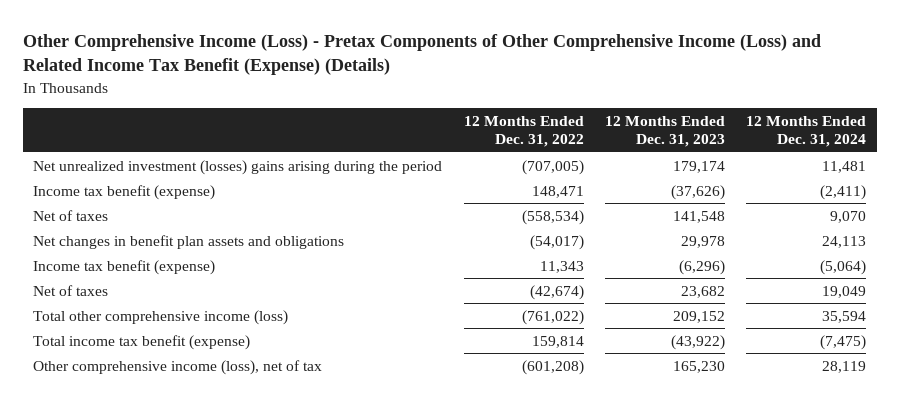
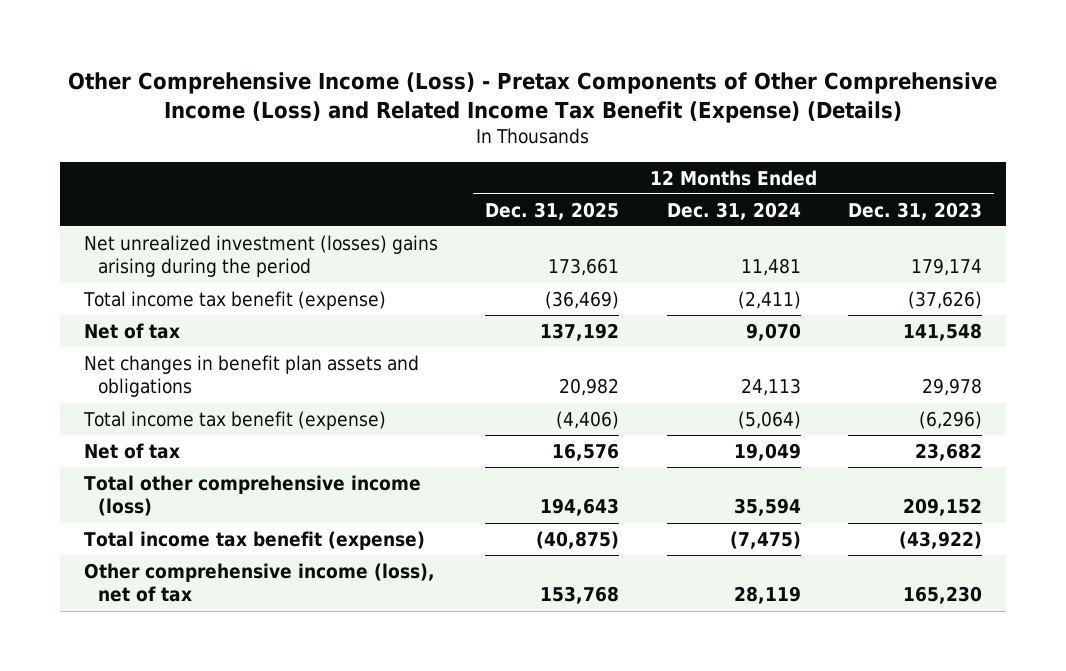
[463,115,584,148] 12 Months Ended Dec. 31, 2022 -> none
none -> [485,201,620,220] Dec. 31, 2025
[33,184,216,200] Income tax benefit (expense) -> [82,290,386,310] Total income tax benefit (expense)
[33,209,109,221] Net of taxes -> [83,322,180,339] Net of tax
[33,259,216,275] Income tax benefit (expense) -> [82,410,386,430] Total income tax benefit (expense)
[33,284,109,296] Net of taxes -> [83,442,180,459] Net of tax

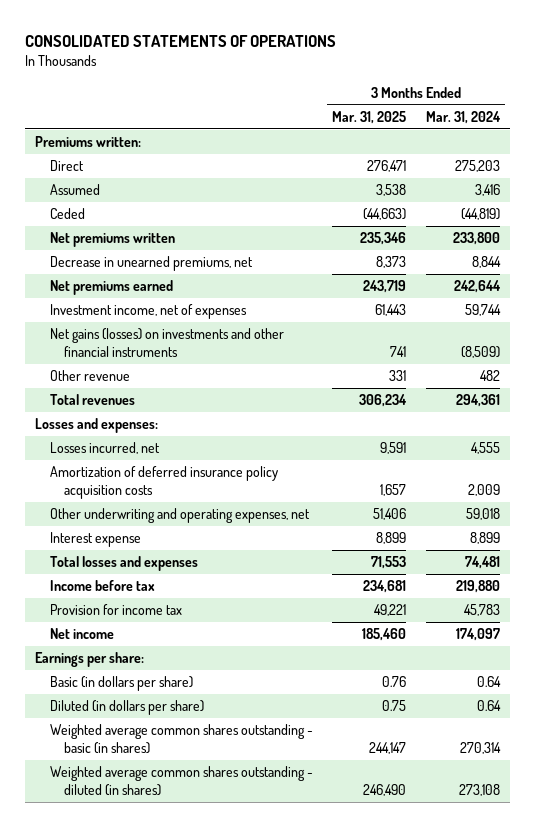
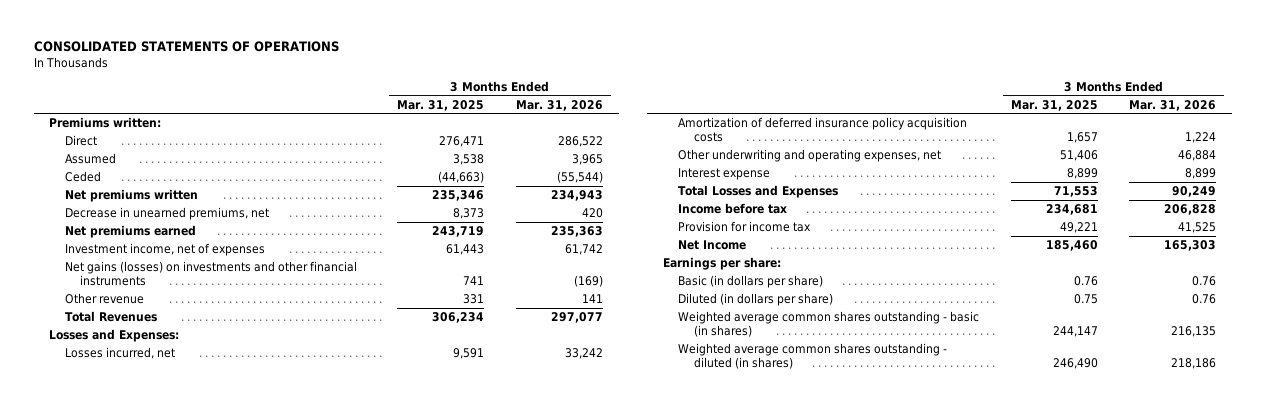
[425,110,501,124] Mar. 31, 2024 -> none
none -> [515,99,603,111] Mar. 31, 2026
[49,394,135,406] Total revenues -> [64,310,157,322] Total Revenues
[35,418,159,434] Losses and expenses: -> [49,328,180,342] Losses and Expenses:
[49,556,198,572] Total losses and expenses -> [678,184,839,198] Total Losses and Expenses
[49,628,114,640] Net income -> [678,239,747,250] Net Income

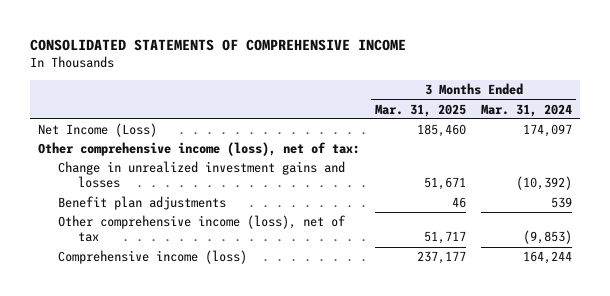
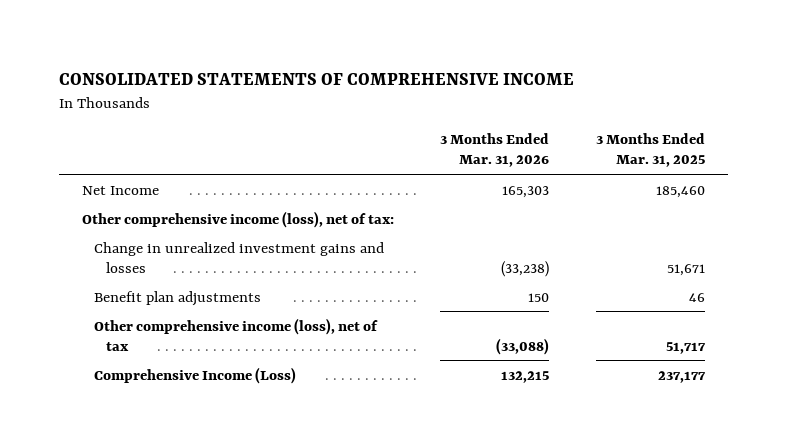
[481,103,573,117] Mar. 31, 2024 -> none
none -> [440,133,550,168] 3 Months Ended Mar. 31, 2026
[37,123,157,138] Net Income (Loss) -> [81,185,159,195] Net Income
[57,250,247,265] Comprehensive income (loss) -> [93,366,296,384] Comprehensive Income (Loss)

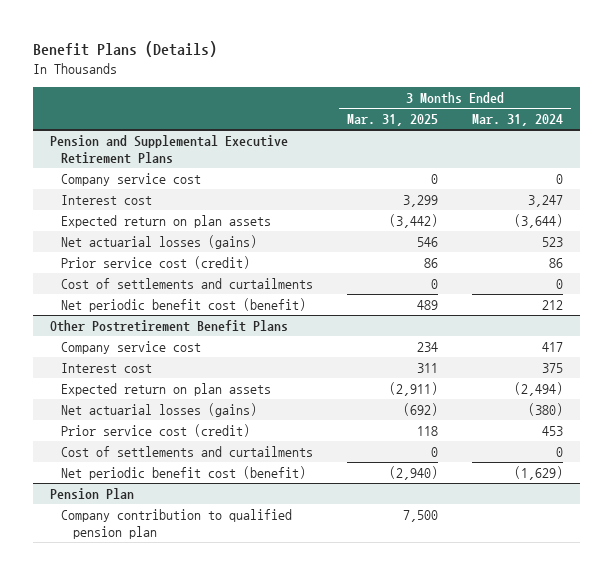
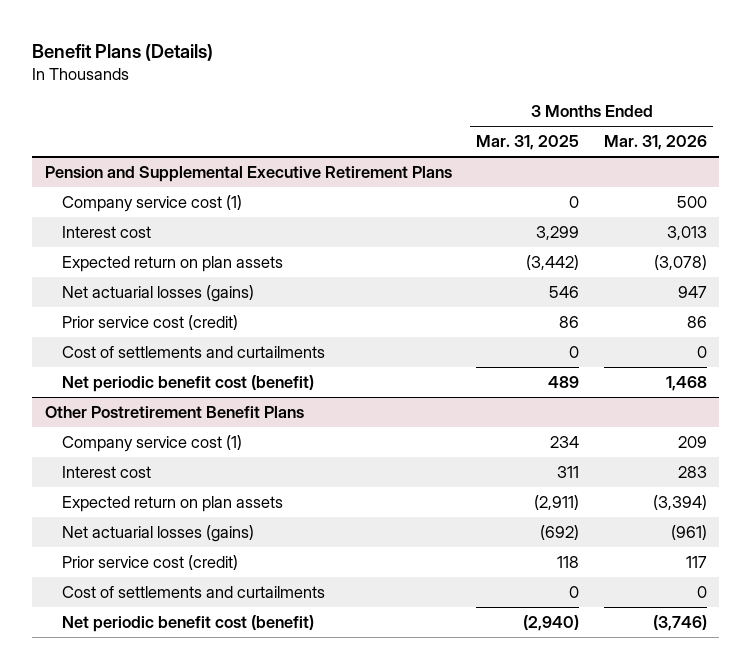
[471,114,563,127] Mar. 31, 2024 -> none
none -> [603,135,707,151] Mar. 31, 2026
[61,173,202,187] Company service cost -> [61,195,242,213] Company service cost (1)
[61,341,202,355] Company service cost -> [61,435,242,453] Company service cost (1)
[49,488,134,500] Pension Plan -> none
[61,509,293,539] Company contribution to qualified pension plan -> none

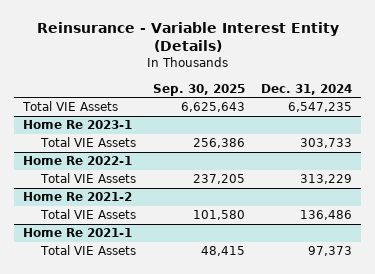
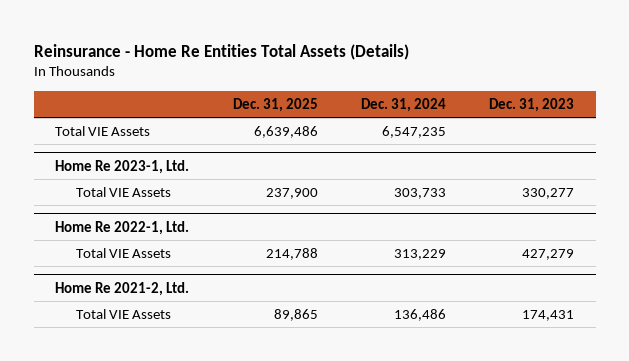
[36,21,339,53] Reinsurance - Variable Interest Entity (Details) -> [33,43,409,60] Reinsurance - Home Re Entities Total Assets (Details)
[152,83,245,96] Sep. 30, 2025 -> none
none -> [232,97,318,112] Dec. 31, 2025
none -> [489,97,575,112] Dec. 31, 2023
[22,120,132,130] Home Re 2023-1 -> [55,159,190,174] Home Re 2023-1, Ltd.
[22,156,132,166] Home Re 2022-1 -> [55,220,190,235] Home Re 2022-1, Ltd.
[22,192,132,202] Home Re 2021-2 -> [55,281,190,296] Home Re 2021-2, Ltd.
[22,228,132,238] Home Re 2021-1 -> none
[39,245,136,256] Total VIE Assets -> none

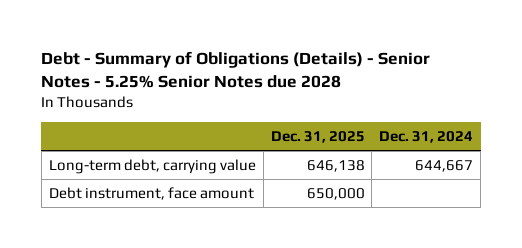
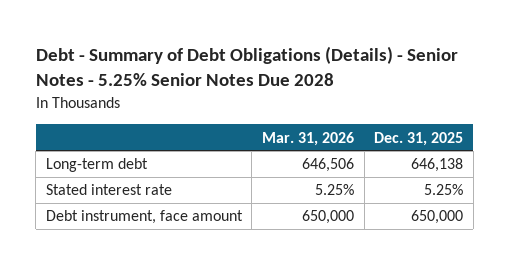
[41,51,431,89] Debt - Summary of Obligations (Details) - Senior Notes - 5.25% Senior Notes due 2028 -> [35,45,458,87] Debt - Summary of Debt Obligations (Details) - Senior Notes - 5.25% Senior Notes Due 2028
[379,130,474,143] Dec. 31, 2024 -> none
none -> [262,131,355,146] Mar. 31, 2026
[48,158,256,174] Long-term debt, carrying value -> [45,158,148,173] Long-term debt
none -> [45,184,172,196] Stated interest rate

